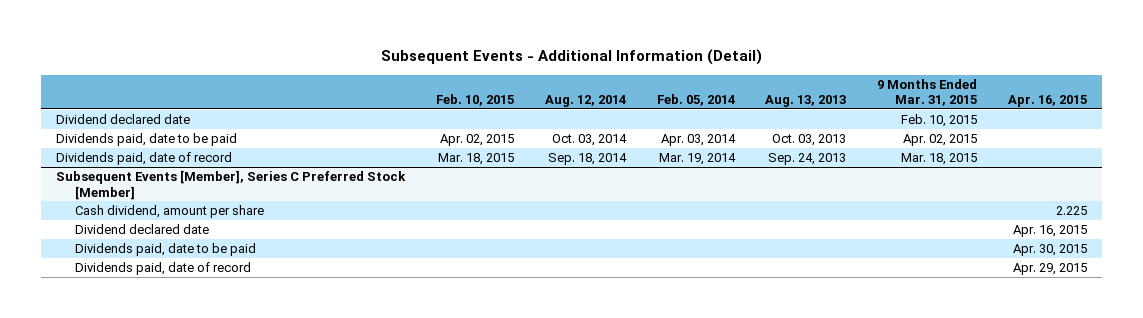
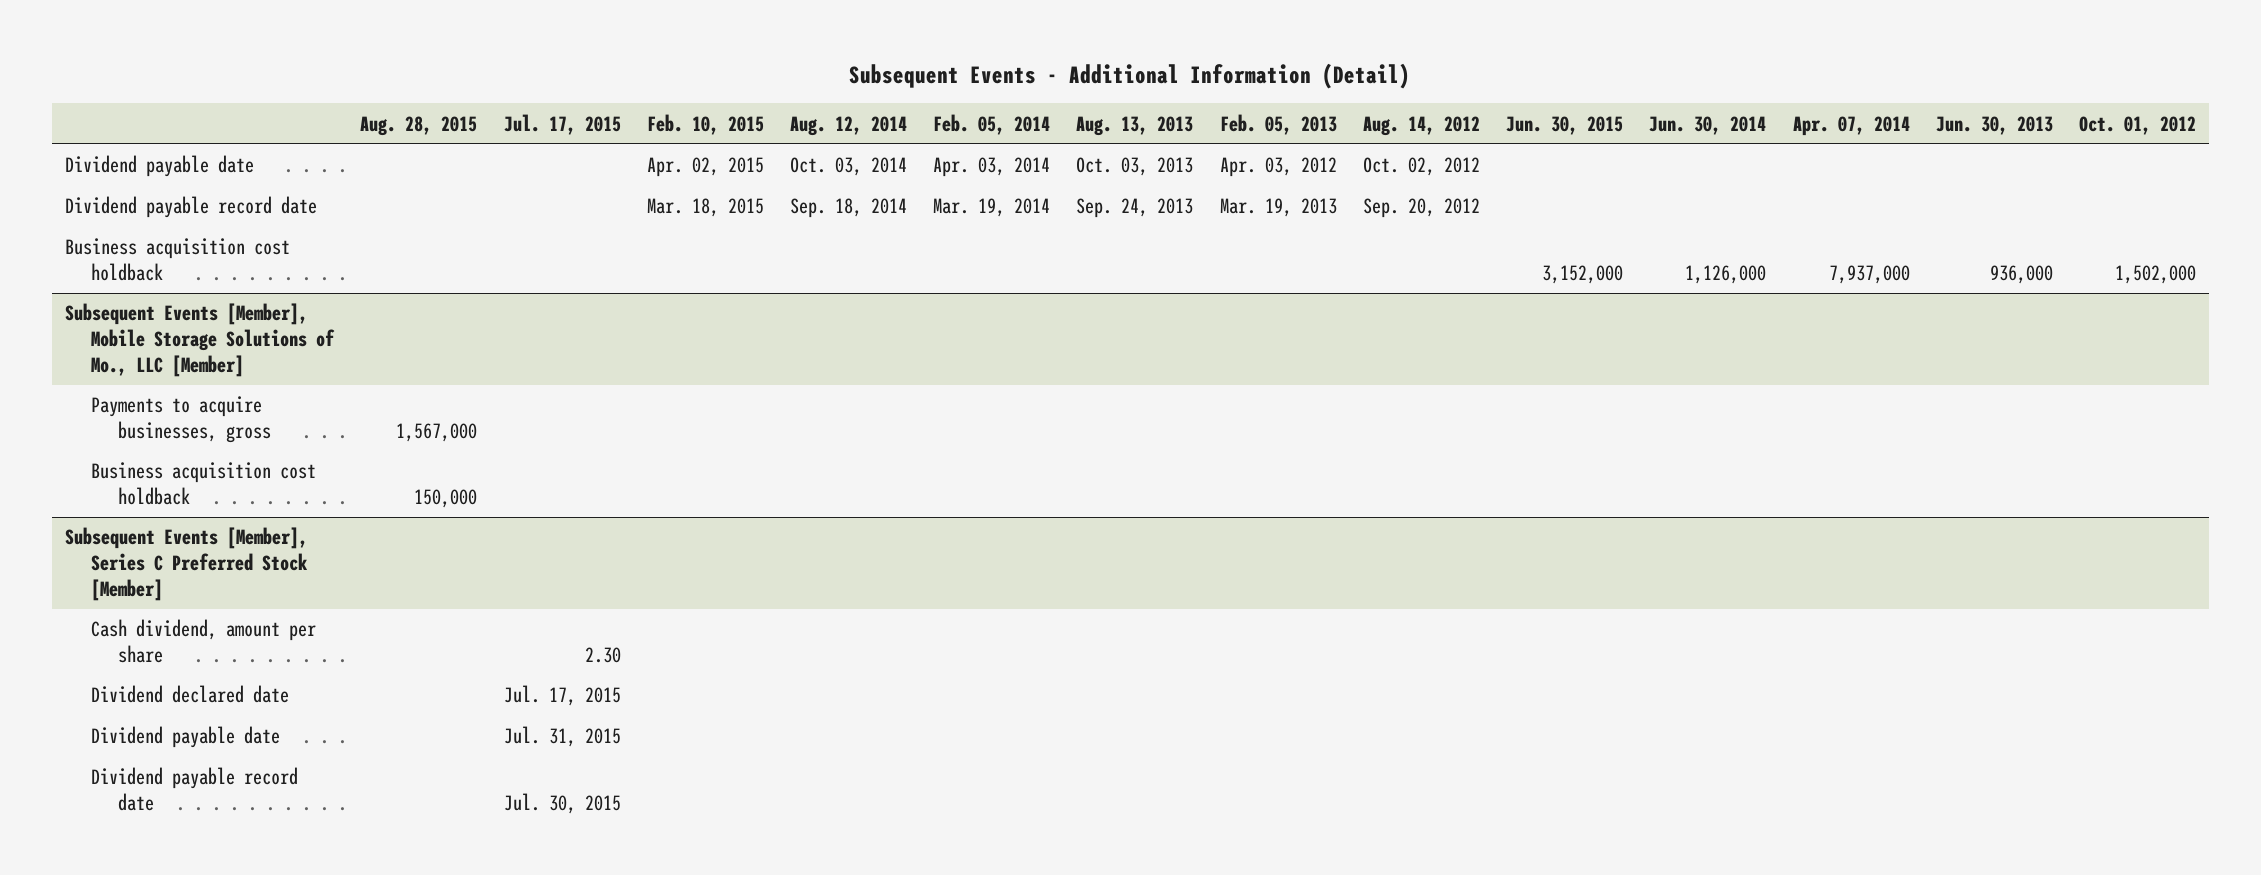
[877,78,978,107] 9 Months Ended Mar. 31, 2015 -> none
[1007,95,1087,108] Apr. 16, 2015 -> none
none -> [360,115,478,136] Aug. 28, 2015
none -> [503,113,621,135] Jul. 17, 2015
none -> [1219,113,1337,135] Feb. 05, 2013
none -> [1362,115,1480,136] Aug. 14, 2012
none -> [1506,115,1624,135] Jun. 30, 2015
none -> [1649,115,1767,135] Jun. 30, 2014
none -> [1792,115,1910,136] Apr. 07, 2014
none -> [1935,115,2053,135] Jun. 30, 2013
none -> [2078,115,2196,135] Oct. 01, 2012
[56,114,191,125] Dividend declared date -> none
[56,133,238,147] Dividends paid, date to be paid -> [64,155,254,178] Dividend payable date
[56,152,233,166] Dividends paid, date of record -> [64,196,317,219] Dividend payable record date
none -> [64,238,290,282] Business acquisition cost holdback
none -> [64,303,336,377] Subsequent Events [Member], Mobile Storage Solutions of Mo., LLC [Member]
none -> [91,396,271,444] Payments to acquire businesses, gross
none -> [91,462,317,506] Business acquisition cost holdback
[74,243,256,257] Dividends paid, date to be paid -> [91,726,281,749] Dividend payable date
[74,262,251,276] Dividends paid, date of record -> [91,767,299,812] Dividend payable record date

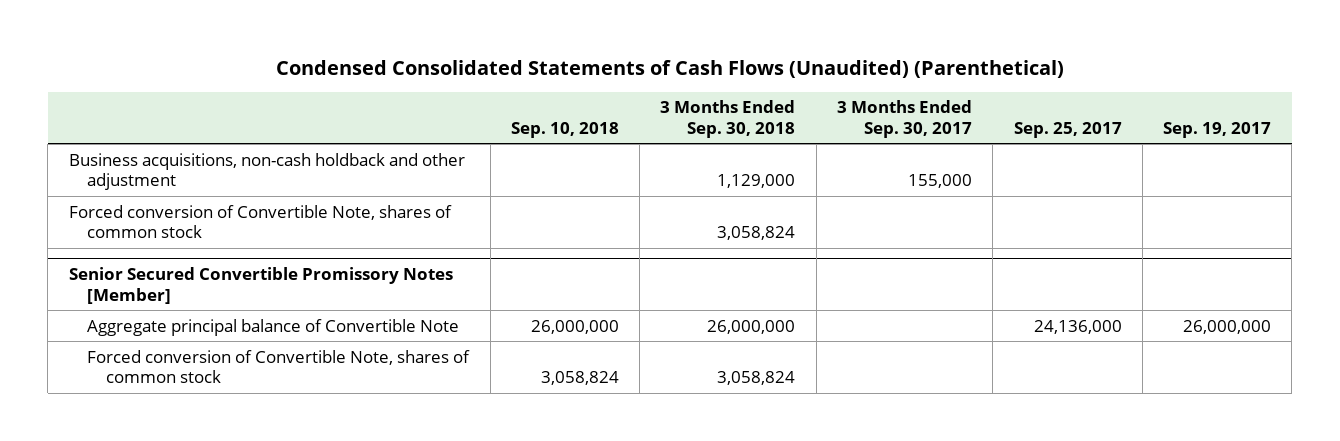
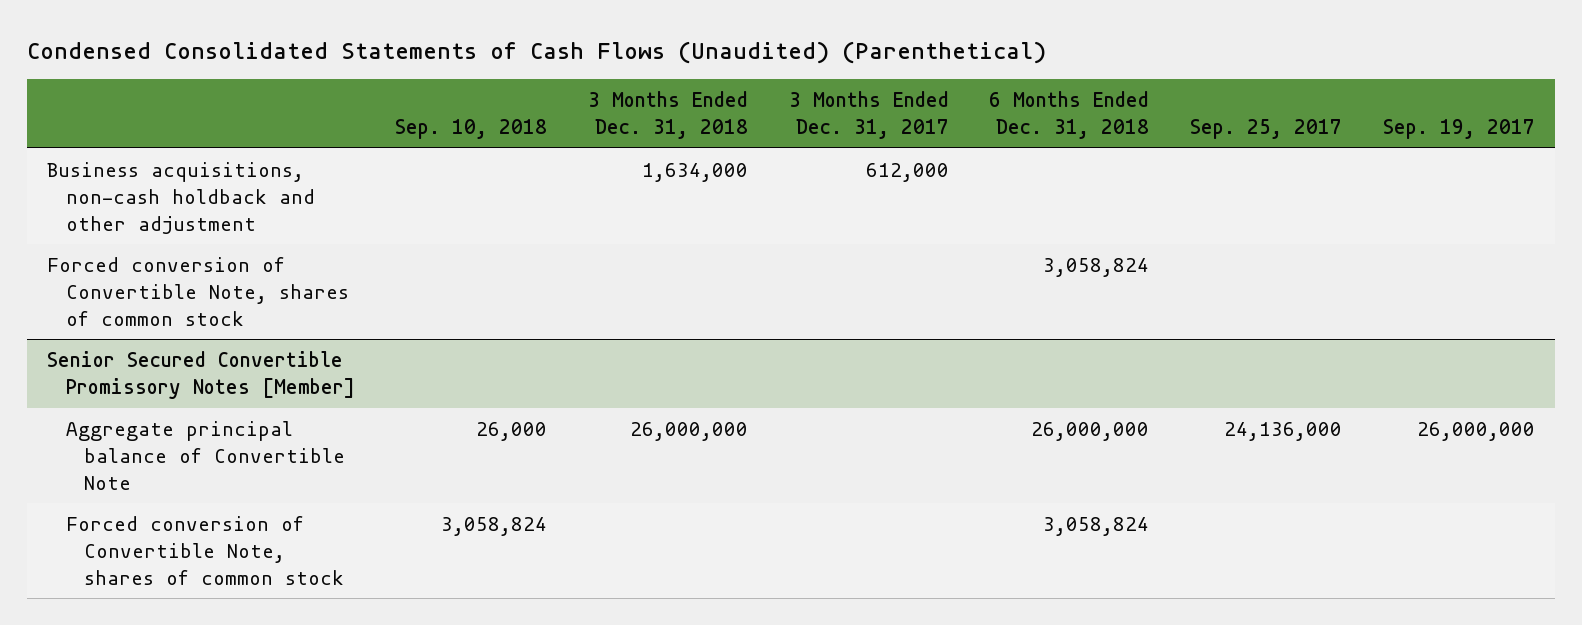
[660,100,796,139] 3 Months Ended Sep. 30, 2018 -> none
[836,100,972,139] 3 Months Ended Sep. 30, 2017 -> none
none -> [587,91,748,139] 3 Months Ended Dec. 31, 2018
none -> [788,91,949,139] 3 Months Ended Dec. 31, 2017
none -> [989,91,1150,139] 6 Months Ended Dec. 31, 2018
[530,319,619,334] 26,000,000 -> [476,422,548,442] 26,000

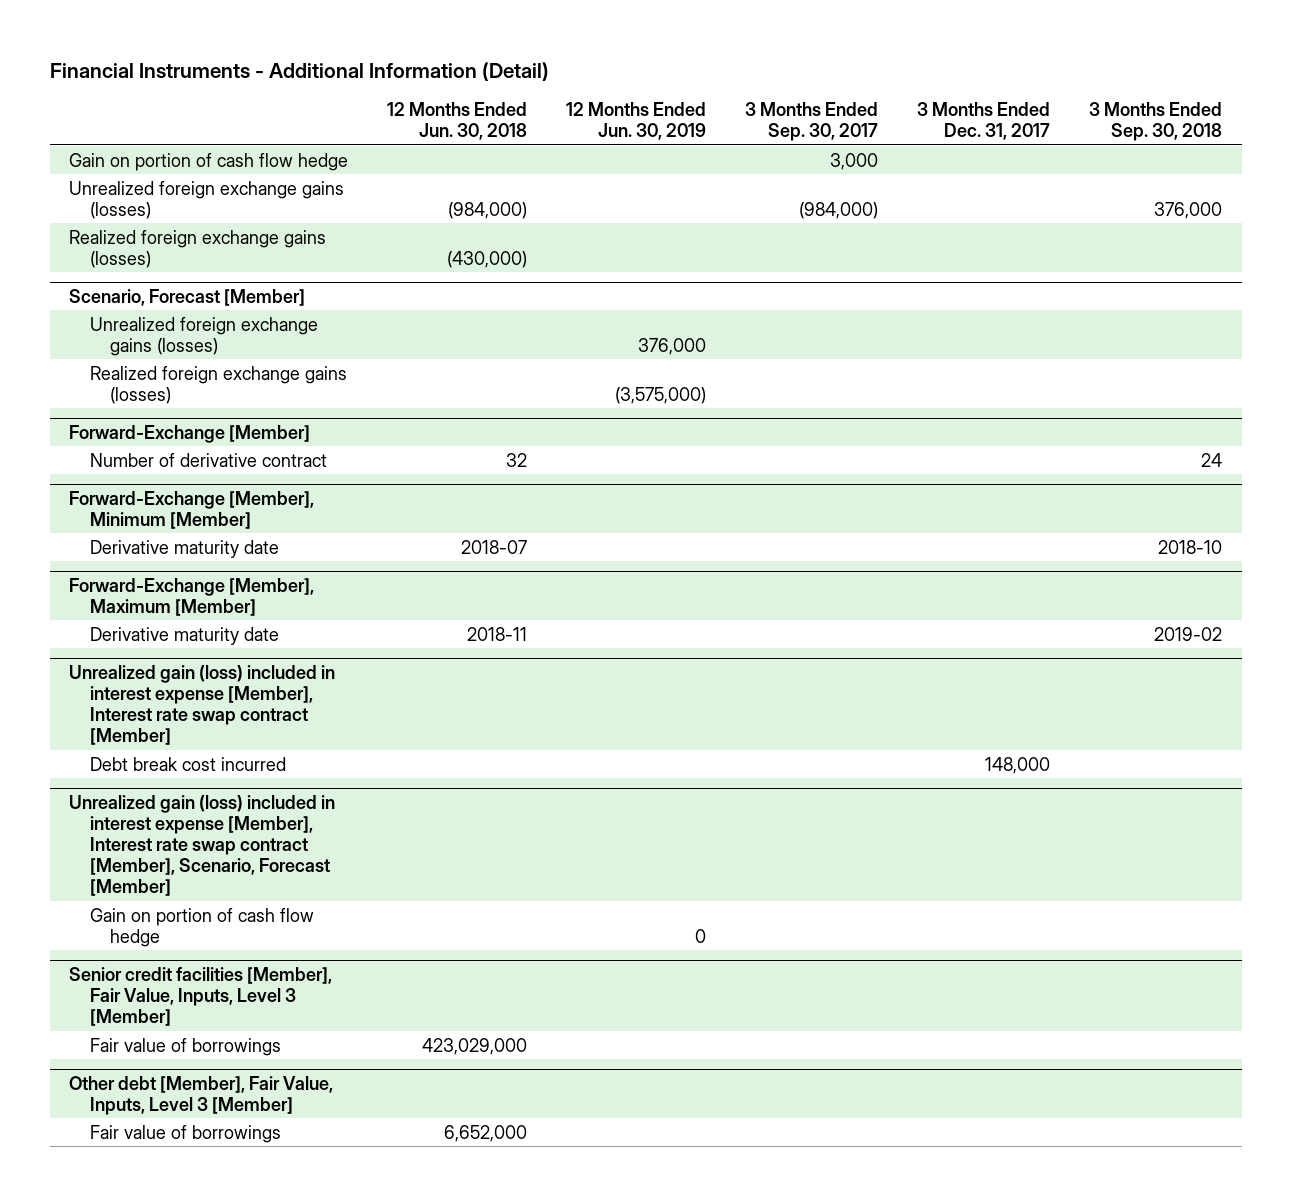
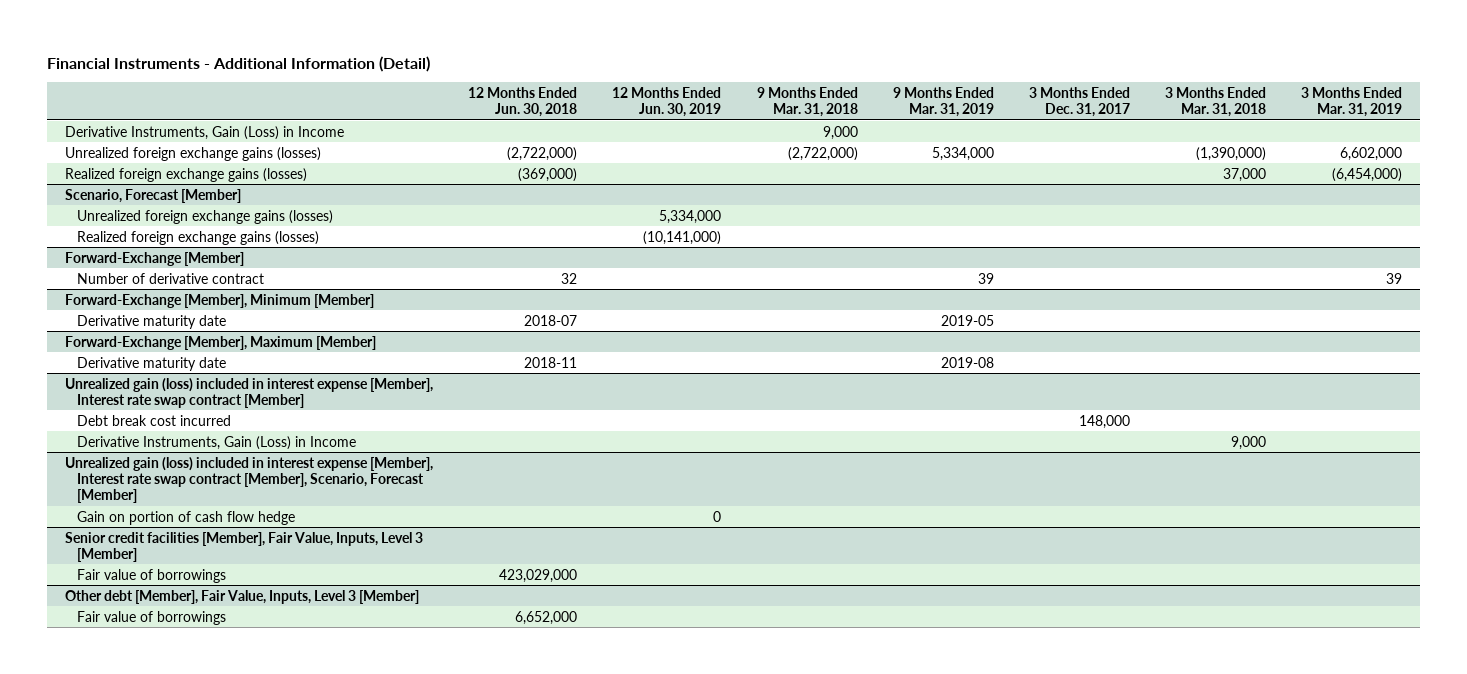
[745,102,879,142] 3 Months Ended Sep. 30, 2017 -> none
[1089,102,1223,142] 3 Months Ended Sep. 30, 2018 -> none
none -> [756,86,858,117] 9 Months Ended Mar. 31, 2018
none -> [892,86,994,117] 9 Months Ended Mar. 31, 2019
none -> [1165,86,1267,117] 3 Months Ended Mar. 31, 2018
none -> [1301,86,1403,117] 3 Months Ended Mar. 31, 2019
[69,152,349,171] Gain on portion of cash flow hedge -> none
none -> [65,125,345,140] Derivative Instruments, Gain (Loss) in Income
[448,201,528,219] (984,000) -> [507,146,578,161] (2,722,000)
[447,250,528,268] (430,000) -> [518,167,578,182] (369,000)
[638,337,707,355] 376,000 -> [659,209,722,224] 5,334,000
[615,386,707,404] (3,575,000) -> [643,230,722,245] (10,141,000)
none -> [76,435,356,450] Derivative Instruments, Gain (Loss) in Income

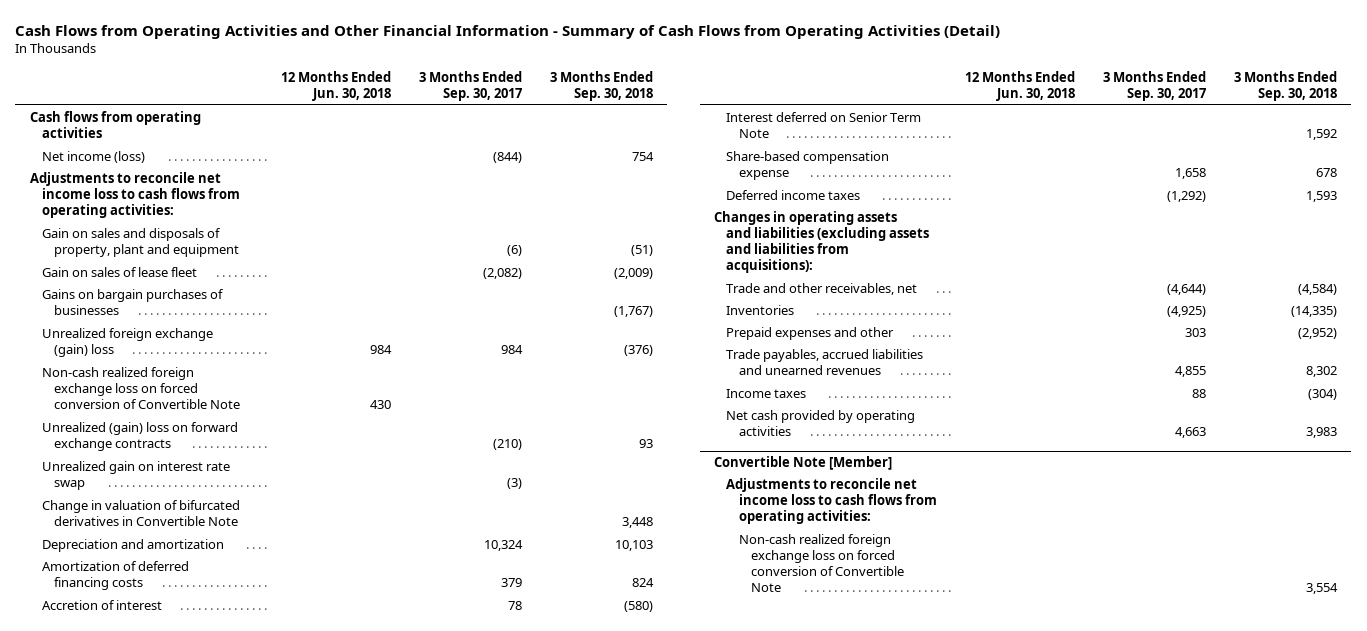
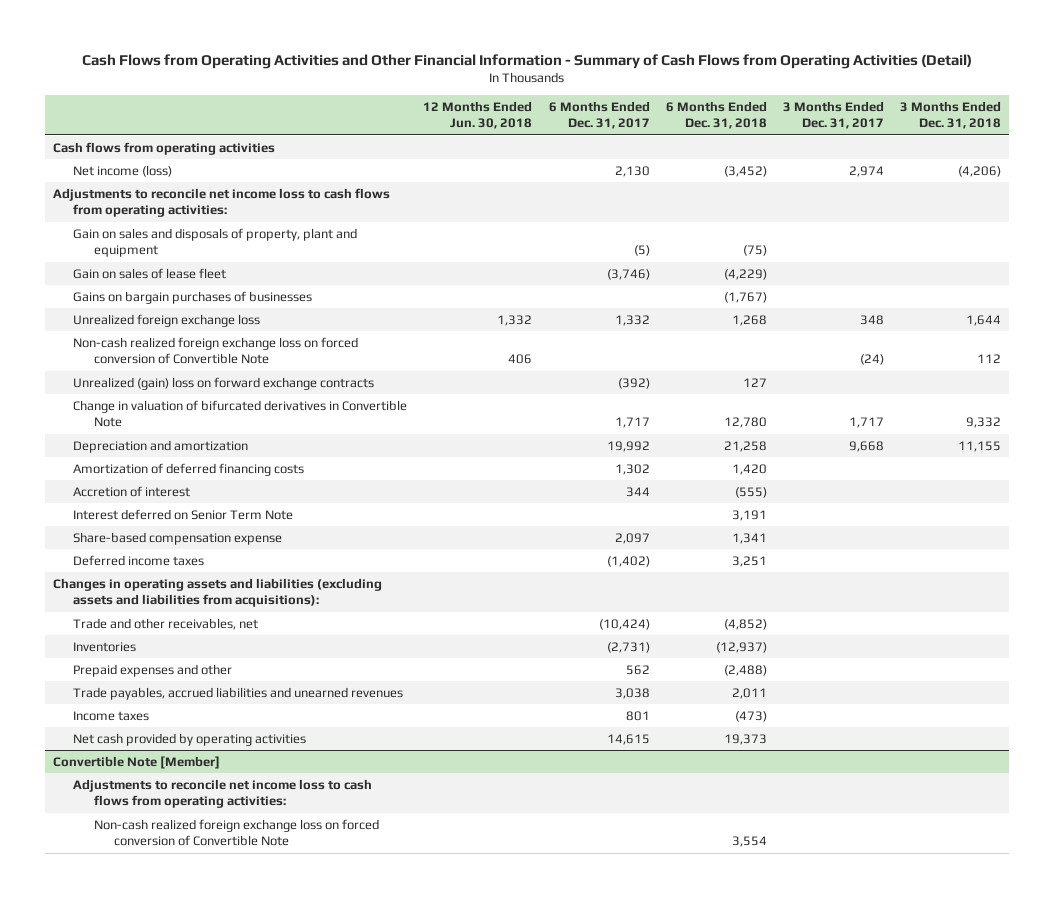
[418,70,522,102] 3 Months Ended Sep. 30, 2017 -> none
[550,70,654,102] 3 Months Ended Sep. 30, 2018 -> none
none -> [548,101,650,130] 6 Months Ended Dec. 31, 2017
none -> [665,101,767,130] 6 Months Ended Dec. 31, 2018
none -> [782,101,884,130] 3 Months Ended Dec. 31, 2017
none -> [900,101,1002,130] 3 Months Ended Dec. 31, 2018
[41,327,213,358] Unrealized foreign exchange (gain) loss -> [73,313,261,327] Unrealized foreign exchange loss
[369,345,392,355] 984 -> [497,314,533,326] 1,332
[369,400,391,410] 430 -> [508,354,533,365] 406
[41,460,230,491] Unrealized gain on interest rate swap -> none

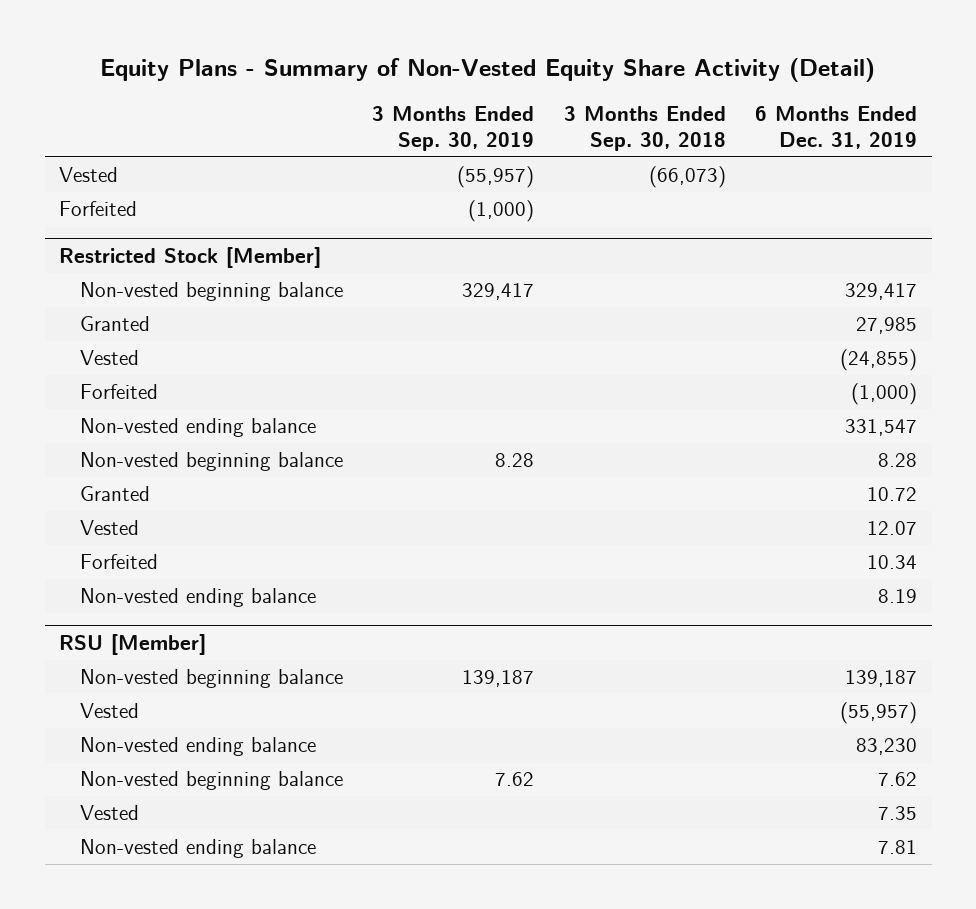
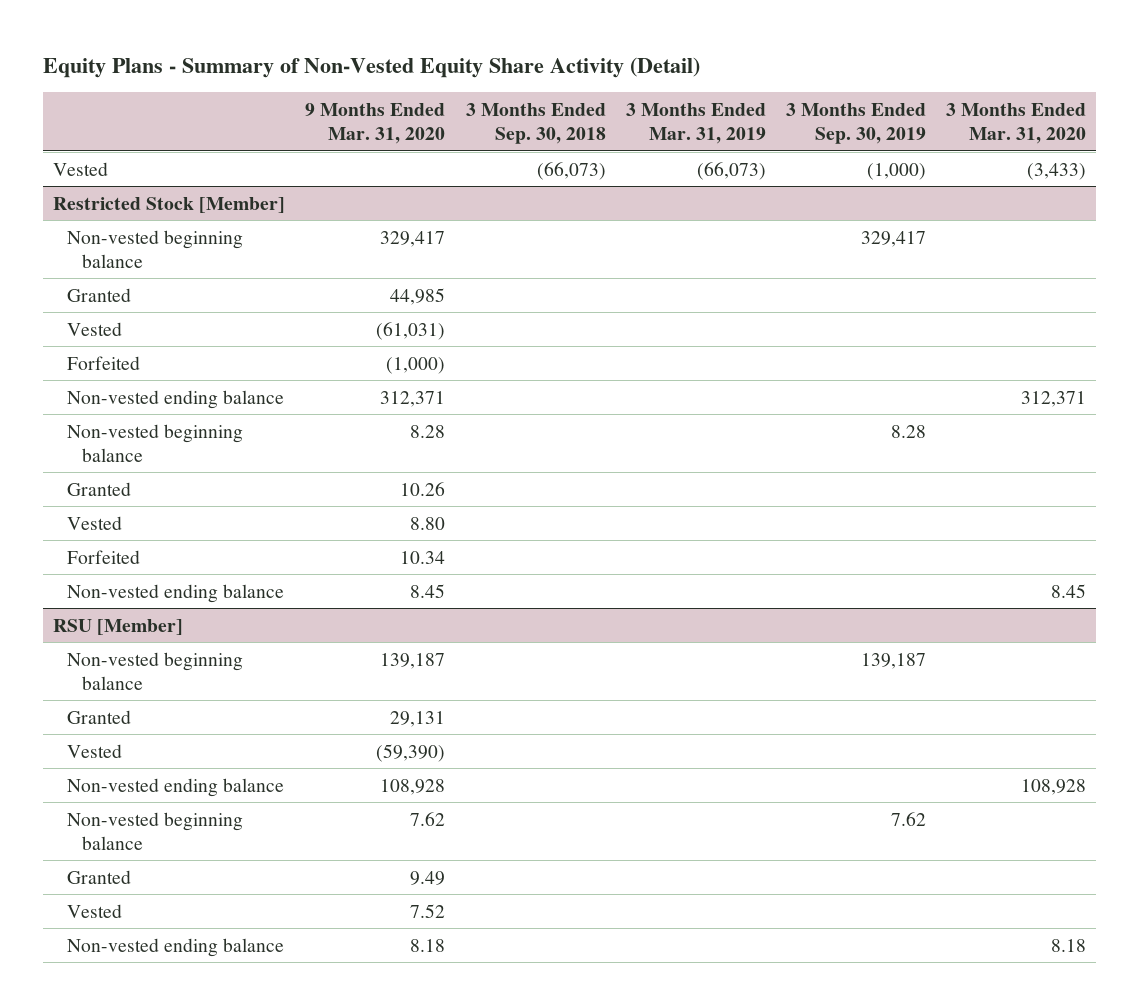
[754,106,917,149] 6 Months Ended Dec. 31, 2019 -> none
none -> [305,102,446,144] 9 Months Ended Mar. 31, 2020
none -> [625,102,766,144] 3 Months Ended Mar. 31, 2019
none -> [945,102,1086,144] 3 Months Ended Mar. 31, 2020
[59,201,138,217] Forfeited -> none
[457,166,535,189] (55,957) -> [866,162,926,180] (1,000)
none -> [67,709,132,724] Granted
none -> [67,869,132,884] Granted

